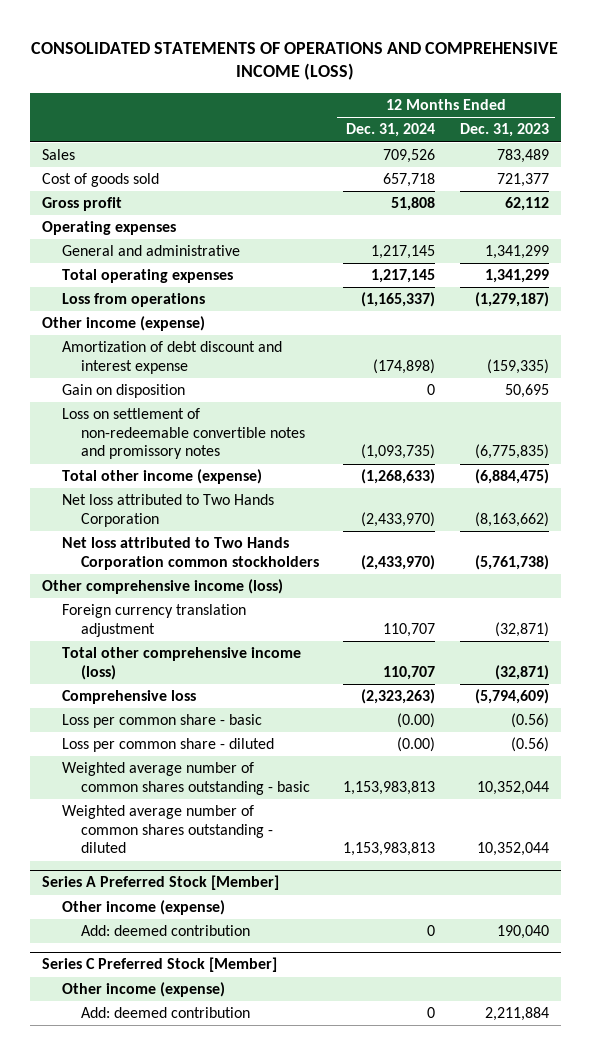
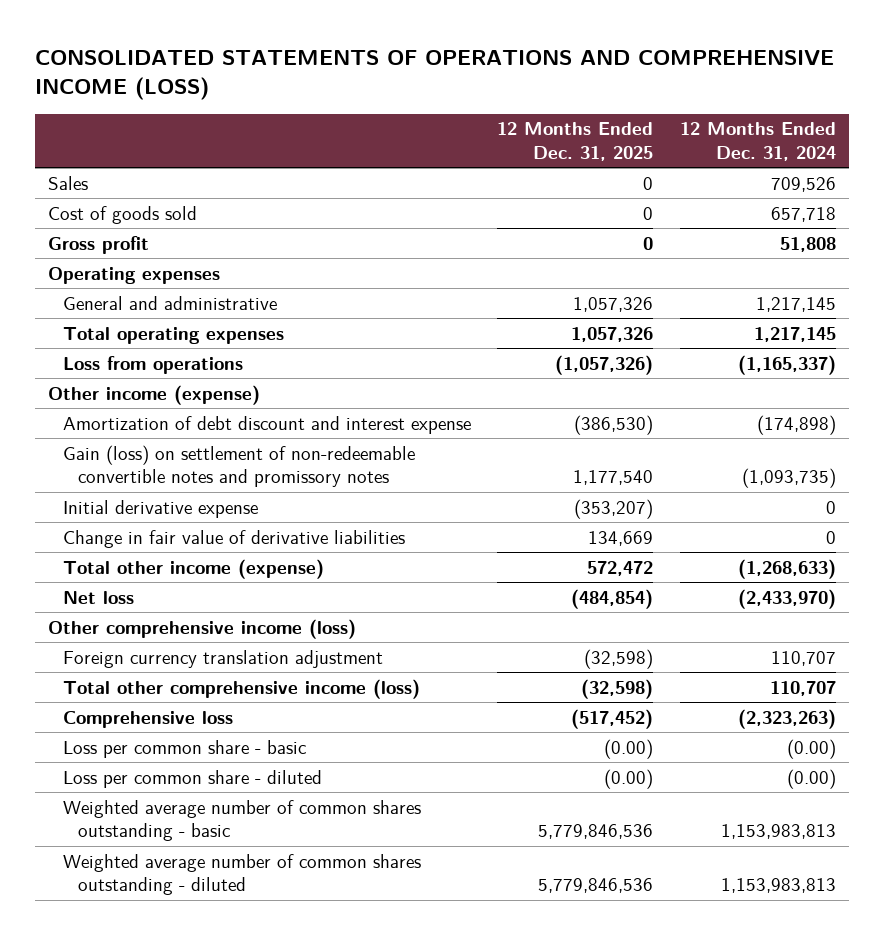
[459,123,549,138] Dec. 31, 2023 -> none
none -> [497,122,654,161] 12 Months Ended Dec. 31, 2025
[61,384,185,399] Gain on disposition -> none
[61,408,306,460] Loss on settlement of non-redeemable convertible notes and promissory notes -> [63,444,416,488] Gain (loss) on settlement of non-redeemable convertible notes and promissory notes
none -> [63,499,259,518] Initial derivative expense
none -> [63,529,406,548] Change in fair value of derivative liabilities
[61,537,320,570] Net loss attributed to Two Hands Corporation common stockholders -> none
[61,494,274,527] Net loss attributed to Two Hands Corporation -> [63,590,135,604] Net loss
[41,875,279,891] Series A Preferred Stock [Member] -> none
[61,900,225,916] Other income (expense) -> none
[81,925,251,937] Add: deemed contribution -> none
[41,957,277,973] Series C Preferred Stock [Member] -> none
[61,982,225,998] Other income (expense) -> none
[81,1007,251,1019] Add: deemed contribution -> none

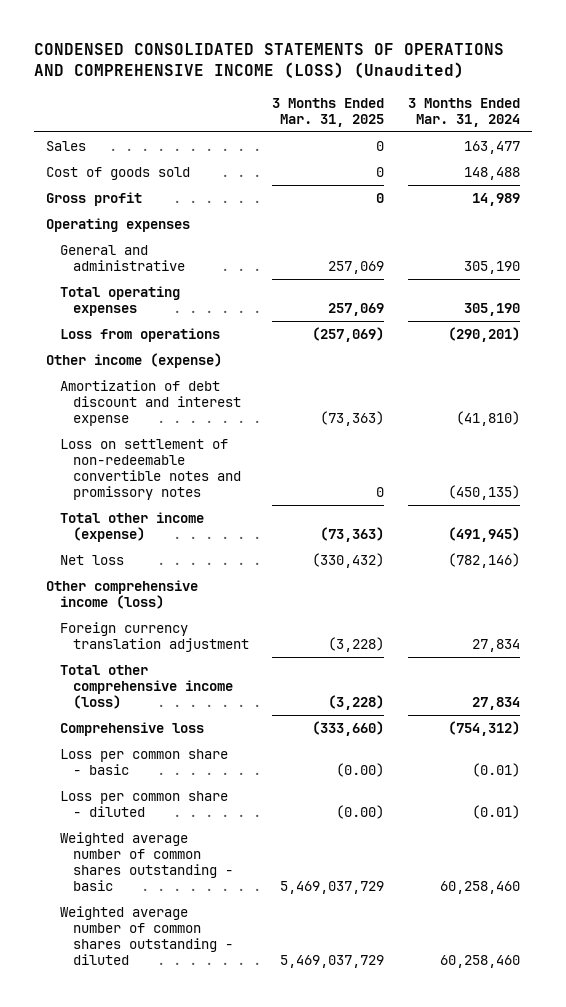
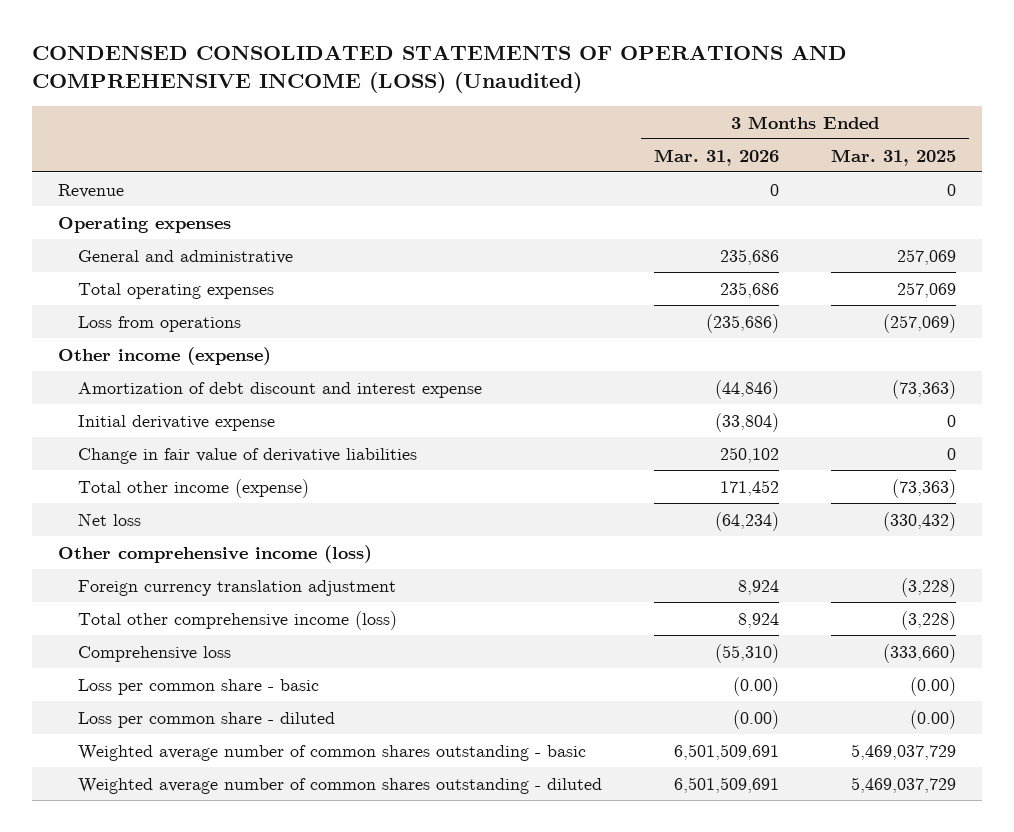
[407,97,520,127] 3 Months Ended Mar. 31, 2024 -> none
none -> [653,148,779,166] Mar. 31, 2026
[46,167,191,181] Cost of goods sold -> none
[46,192,143,207] Gross profit -> none
[46,141,87,152] Sales -> [58,183,125,198] Revenue
[59,439,242,500] Loss on settlement of non-redeemable convertible notes and promissory notes -> none
none -> [77,414,275,431] Initial derivative expense
none -> [77,447,417,464] Change in fair value of derivative liabilities

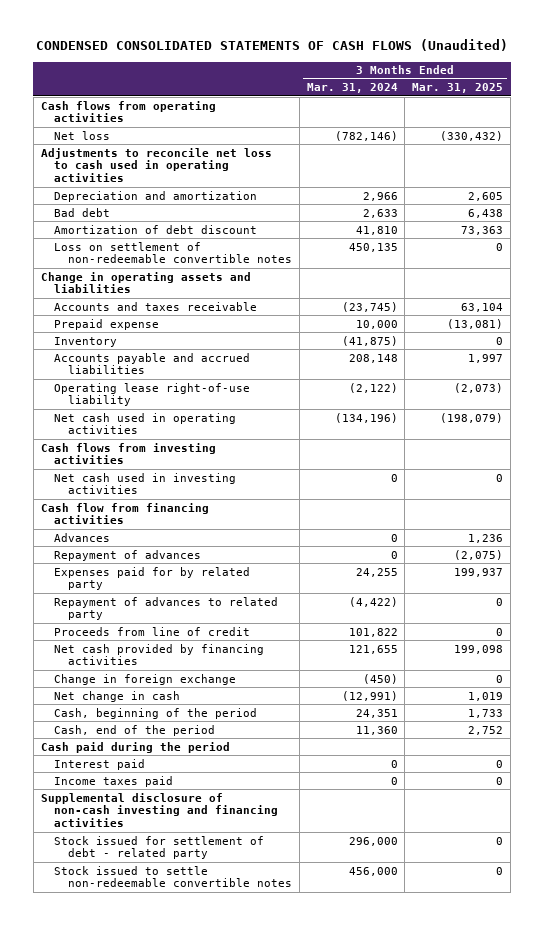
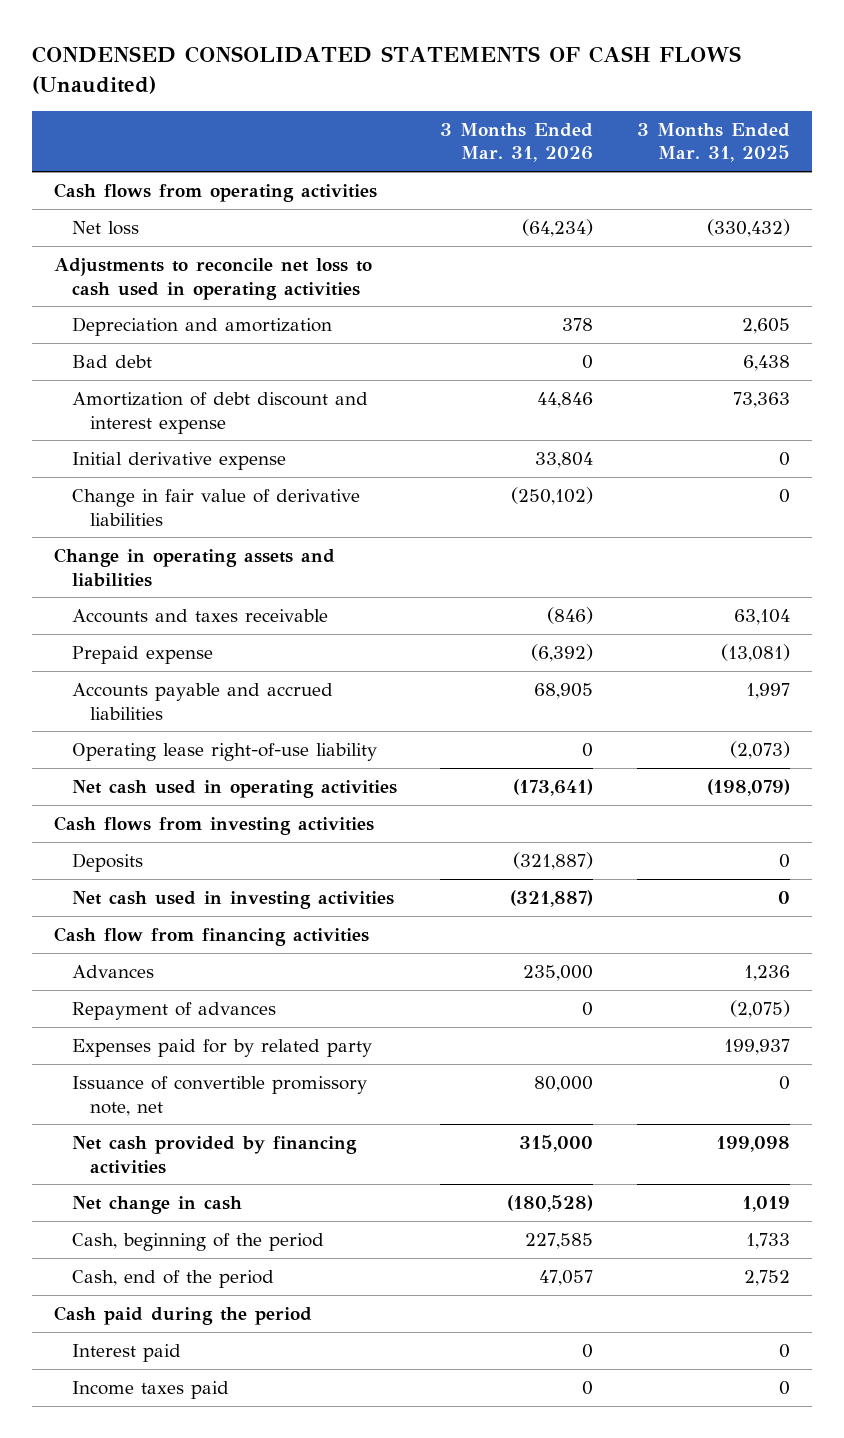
[306,83,398,94] Mar. 31, 2024 -> none
none -> [440,122,594,163] 3 Months Ended Mar. 31, 2026
[54,241,292,264] Loss on settlement of non-redeemable convertible notes -> none
[54,224,258,234] Amortization of debt discount -> [71,391,368,434] Amortization of debt discount and interest expense
none -> [71,451,286,470] Initial derivative expense
none -> [71,488,360,526] Change in fair value of derivative liabilities
[54,336,118,347] Inventory -> none
none -> [71,852,143,872] Deposits
[54,596,279,621] Repayment of advances to related party -> none
[54,626,251,636] Proceeds from line of credit -> none
none -> [71,1075,367,1116] Issuance of convertible promissory note, net
[54,673,237,685] Change in foreign exchange -> none
[40,792,279,828] Supplemental disclosure of non-cash investing and financing activities -> none
[54,835,265,860] Stock issued for settlement of debt - related party -> none
[54,865,292,888] Stock issued to settle non-redeemable convertible notes -> none

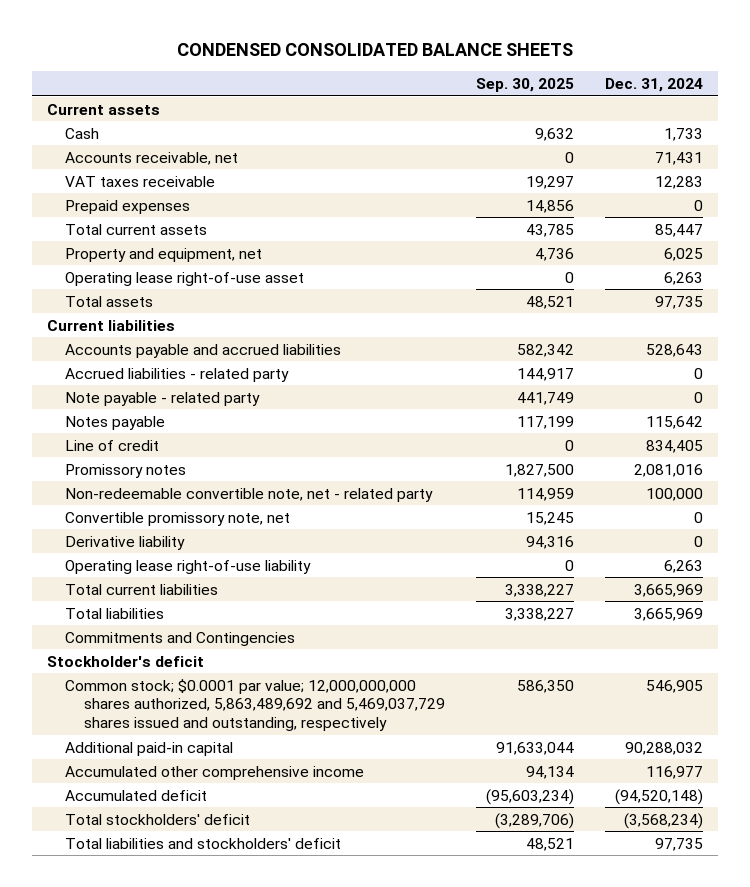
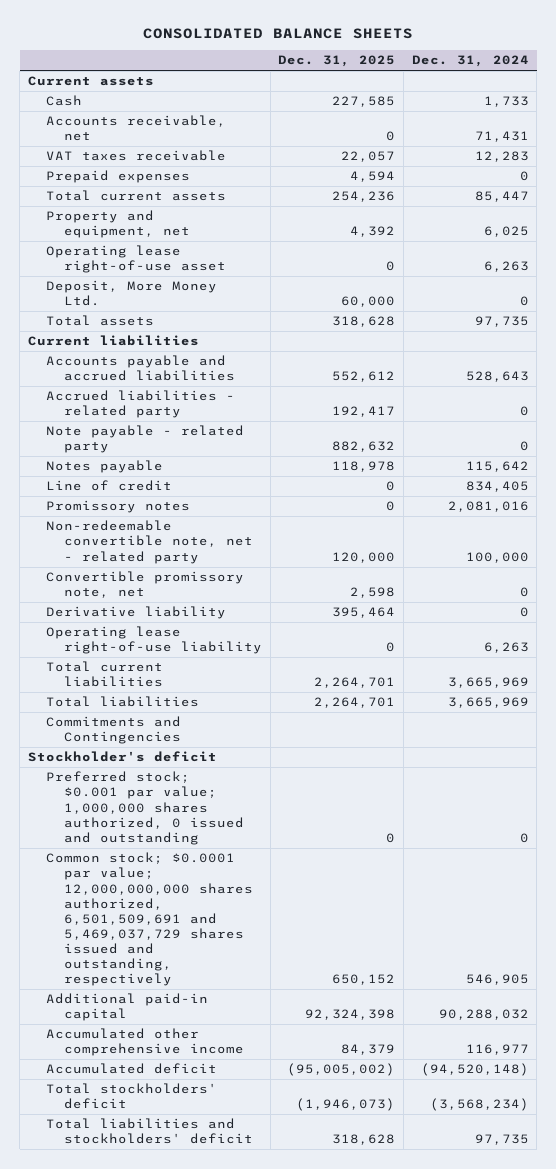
[176,42,573,56] CONDENSED CONSOLIDATED BALANCE SHEETS -> [143,28,414,40] CONSOLIDATED BALANCE SHEETS
[475,78,574,93] Sep. 30, 2025 -> none
none -> [278,55,396,68] Dec. 31, 2025
none -> [45,280,217,307] Deposit, More Money Ltd.
none -> [45,771,245,845] Preferred stock; $0.001 par value; 1,000,000 shares authorized, 0 issued and outstanding
[65,678,445,731] Common stock; $0.0001 par value; 12,000,000,000 shares authorized, 5,863,489,692 and 5,469,037,729 shares issued and outstanding, respectively -> [45,852,254,987] Common stock; $0.0001 par value; 12,000,000,000 shares authorized, 6,501,509,691 and 5,469,037,729 shares issued and outstanding, respectively

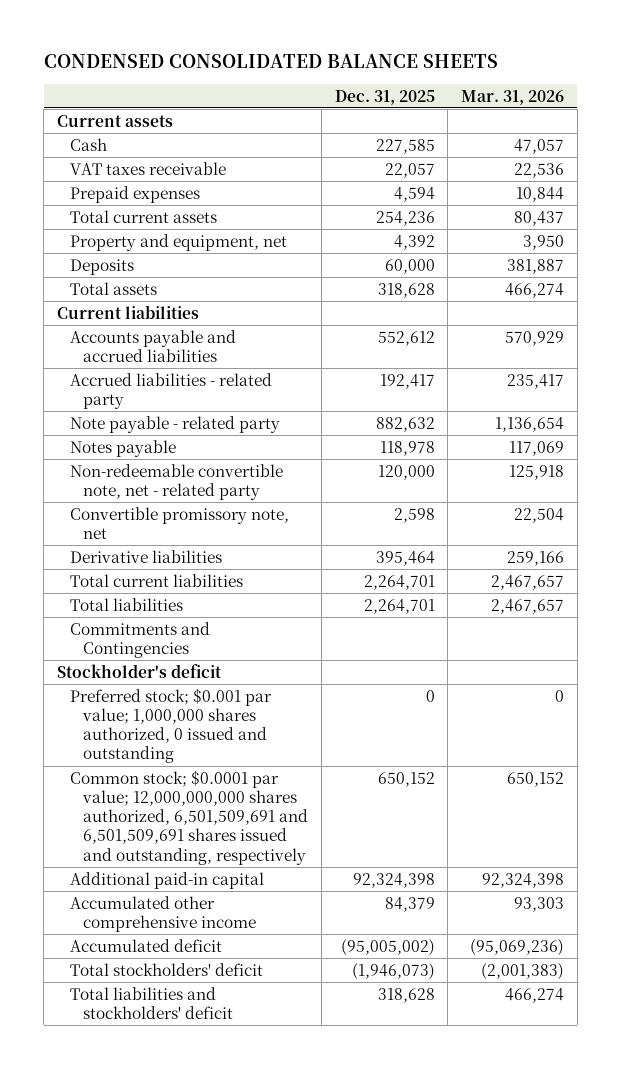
[143,28,414,40] CONSOLIDATED BALANCE SHEETS -> [43,54,498,69] CONDENSED CONSOLIDATED BALANCE SHEETS
[411,55,529,68] Dec. 31, 2024 -> none
none -> [460,89,564,105] Mar. 31, 2026
[45,115,226,142] Accounts receivable, net -> none
[45,245,227,274] Operating lease right-of-use asset -> none
[45,280,217,307] Deposit, More Money Ltd. -> [70,258,135,275] Deposits
[45,480,172,492] Line of credit -> none
[45,500,190,514] Promissory notes -> none
[45,626,263,655] Operating lease right-of-use liability -> none
[45,606,226,620] Derivative liability -> [70,549,223,563] Derivative liabilities
[45,852,254,987] Common stock; $0.0001 par value; 12,000,000,000 shares authorized, 6,501,509,691 and 5,469,037,729 shares issued and outstanding, respectively -> [70,769,309,865] Common stock; $0.0001 par value; 12,000,000,000 shares authorized, 6,501,509,691 and 6,501,509,691 shares issued and outstanding, respectively

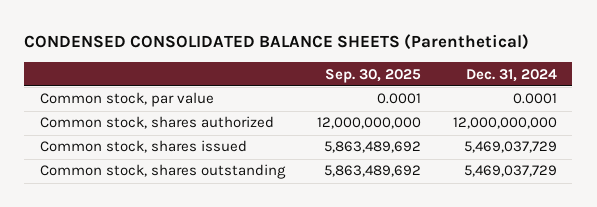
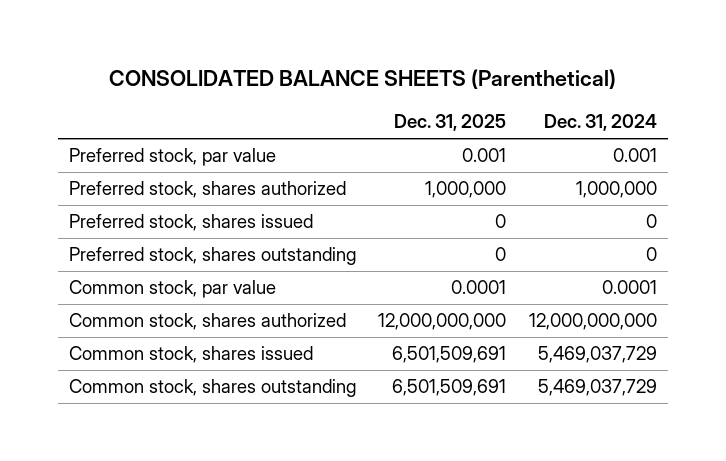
[24,34,530,51] CONDENSED CONSOLIDATED BALANCE SHEETS (Parenthetical) -> [108,69,616,90] CONSOLIDATED BALANCE SHEETS (Parenthetical)
[324,68,421,83] Sep. 30, 2025 -> none
none -> [394,114,507,132] Dec. 31, 2025
none -> [68,148,276,167] Preferred stock, par value
none -> [68,181,346,199] Preferred stock, shares authorized
none -> [68,214,313,232] Preferred stock, shares issued
none -> [68,247,356,266] Preferred stock, shares outstanding

